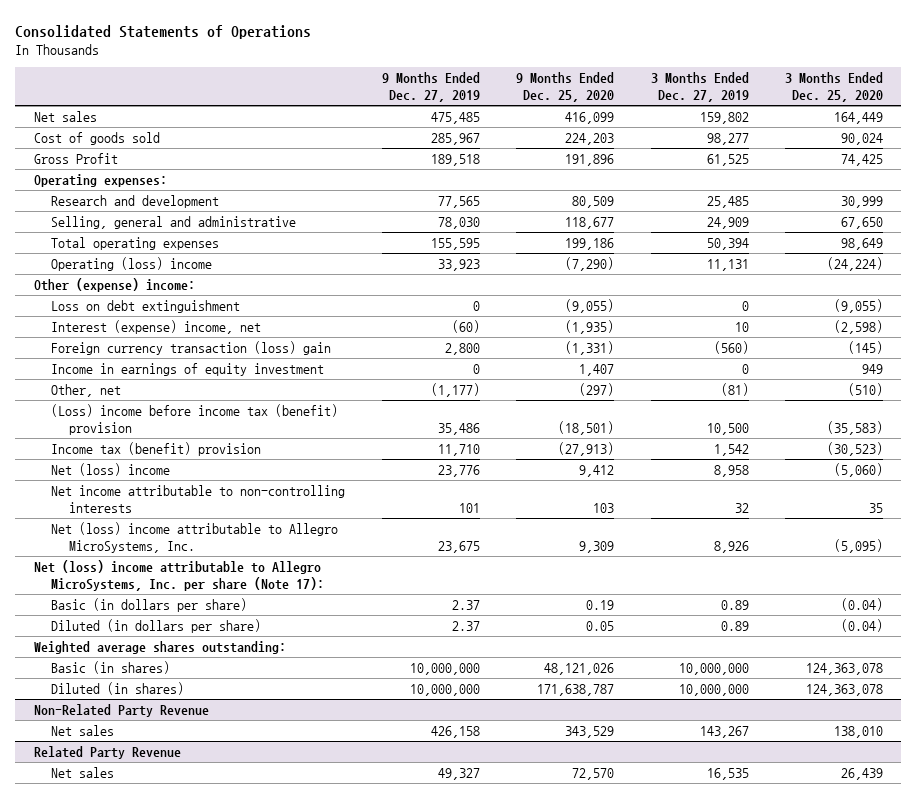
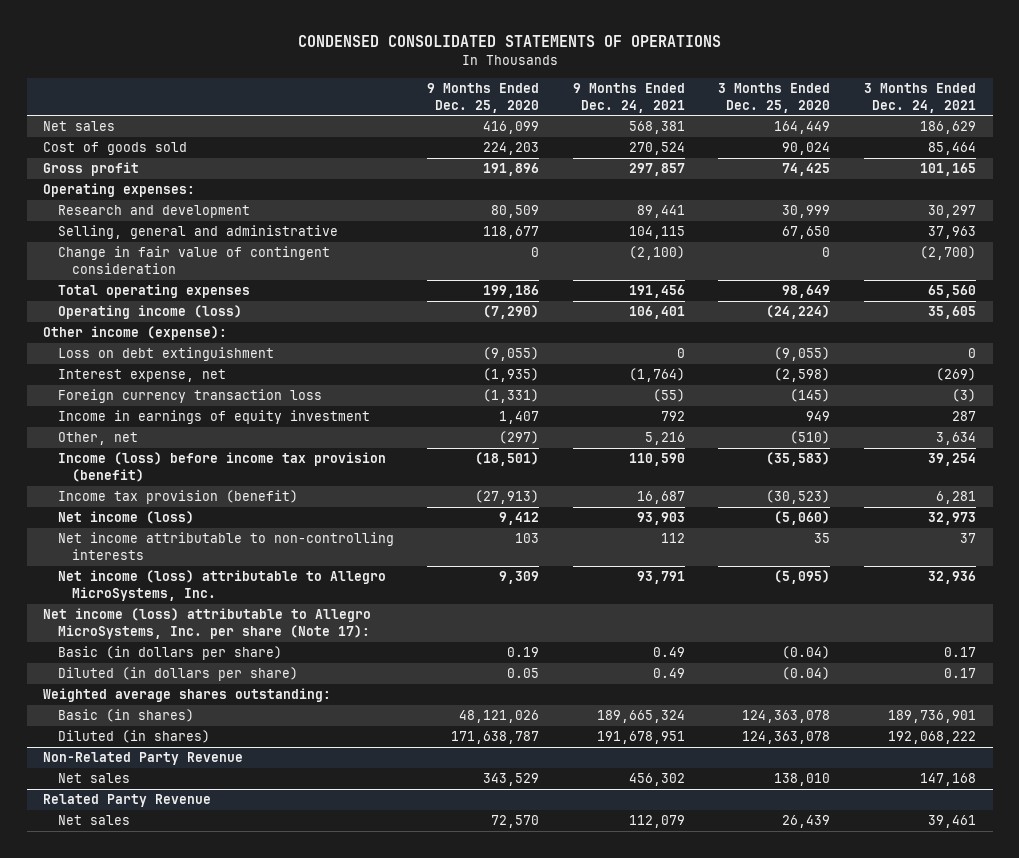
[15,25,312,40] Consolidated Statements of Operations -> [297,34,721,47] CONDENSED CONSOLIDATED STATEMENTS OF OPERATIONS
[381,72,480,103] 9 Months Ended Dec. 27, 2019 -> none
[650,72,749,103] 3 Months Ended Dec. 27, 2019 -> none
none -> [572,83,685,113] 9 Months Ended Dec. 24, 2021
none -> [863,83,976,113] 3 Months Ended Dec. 24, 2021
[33,152,118,164] Gross Profit -> [43,162,140,177] Gross profit
none -> [57,246,330,274] Change in fair value of contingent consideration
[51,256,213,271] Operating (loss) income -> [57,305,242,320] Operating income (loss)
[33,277,195,292] Other (expense) income: -> [43,326,228,341] Other income (expense):
[51,319,262,334] Interest (expense) income, net -> [57,369,226,383] Interest expense, net
[51,340,332,355] Foreign currency transaction (loss) gain -> [57,389,322,404] Foreign currency transaction loss
[51,403,339,435] (Loss) income before income tax (benefit) provision -> [57,452,386,482] Income (loss) before income tax provision (benefit)
[51,441,262,456] Income tax (benefit) provision -> [57,490,298,505] Income tax provision (benefit)
[51,462,171,476] Net (loss) income -> [57,511,194,525] Net income (loss)
[51,521,339,553] Net (loss) income attributable to Allegro MicroSystems, Inc. -> [57,570,386,601] Net income (loss) attributable to Allegro MicroSystems, Inc.
[33,559,325,591] Net (loss) income attributable to Allegro MicroSystems, Inc. per share (Note 17): -> [43,608,372,639] Net income (loss) attributable to Allegro MicroSystems, Inc. per share (Note 17):

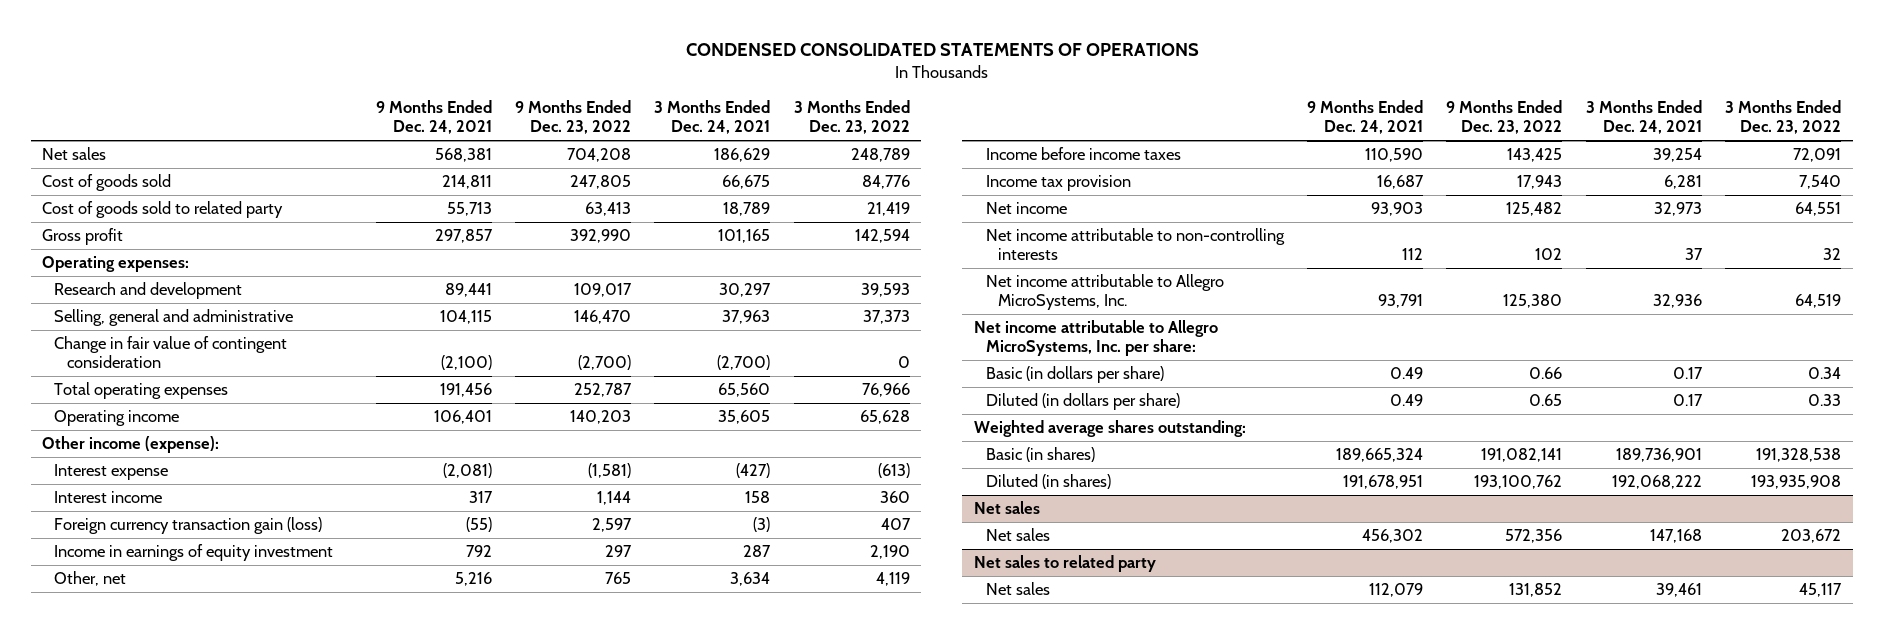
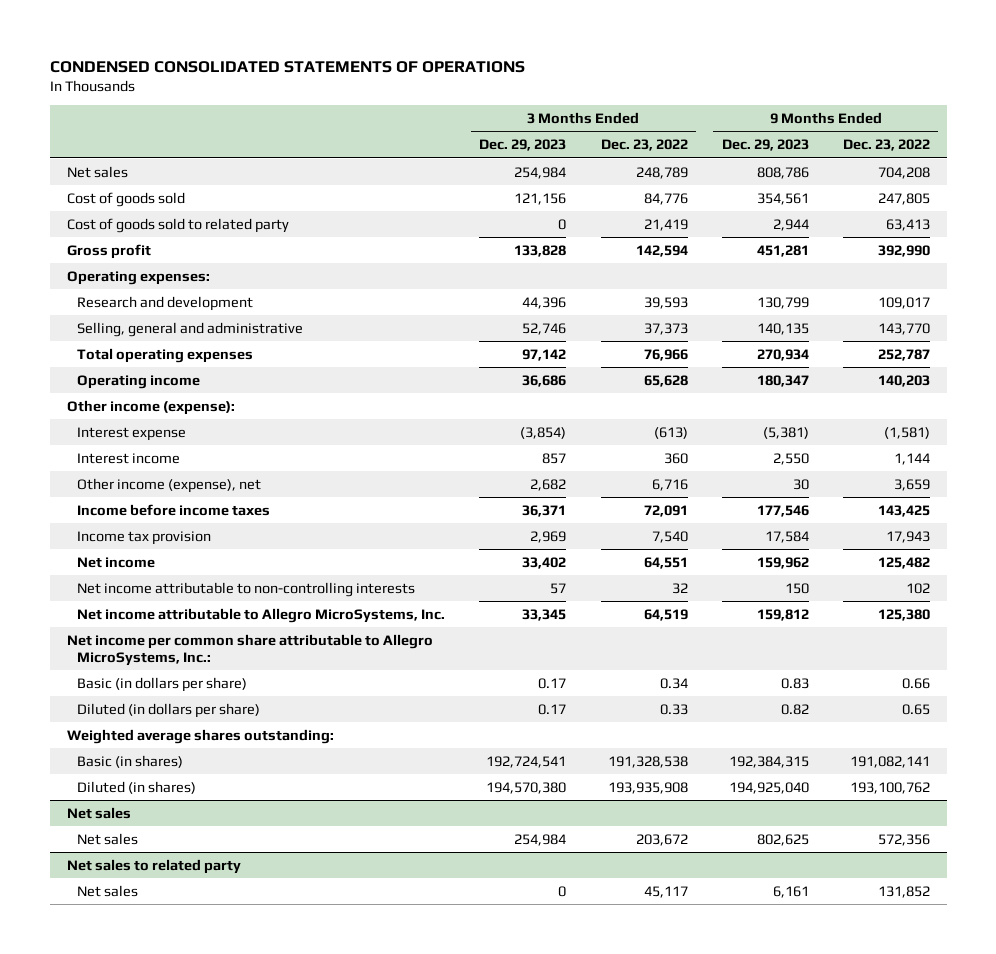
[375,100,492,135] 9 Months Ended Dec. 24, 2021 -> none
[654,100,771,135] 3 Months Ended Dec. 24, 2021 -> none
none -> [479,139,567,152] Dec. 29, 2023
none -> [721,139,809,152] Dec. 29, 2023
[54,336,288,369] Change in fair value of contingent consideration -> none
[573,310,631,325] 146,470 -> [877,322,930,335] 143,770
[54,517,323,535] Foreign currency transaction gain (loss) -> none
[54,544,334,562] Income in earnings of equity investment -> none
[54,571,127,587] Other, net -> [77,477,262,493] Other income (expense), net
[604,572,631,585] 765 -> [893,478,930,491] 3,659
[875,572,910,587] 4,119 -> [651,478,688,491] 6,716
[973,320,1218,357] Net income attributable to Allegro MicroSystems, Inc. per share: -> [66,633,433,666] Net income per common share attributable to Allegro MicroSystems, Inc.:

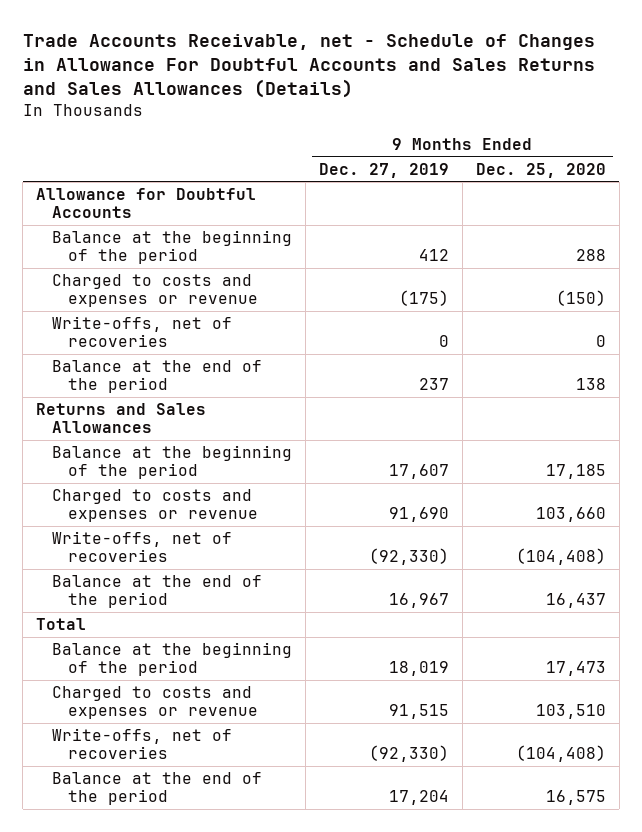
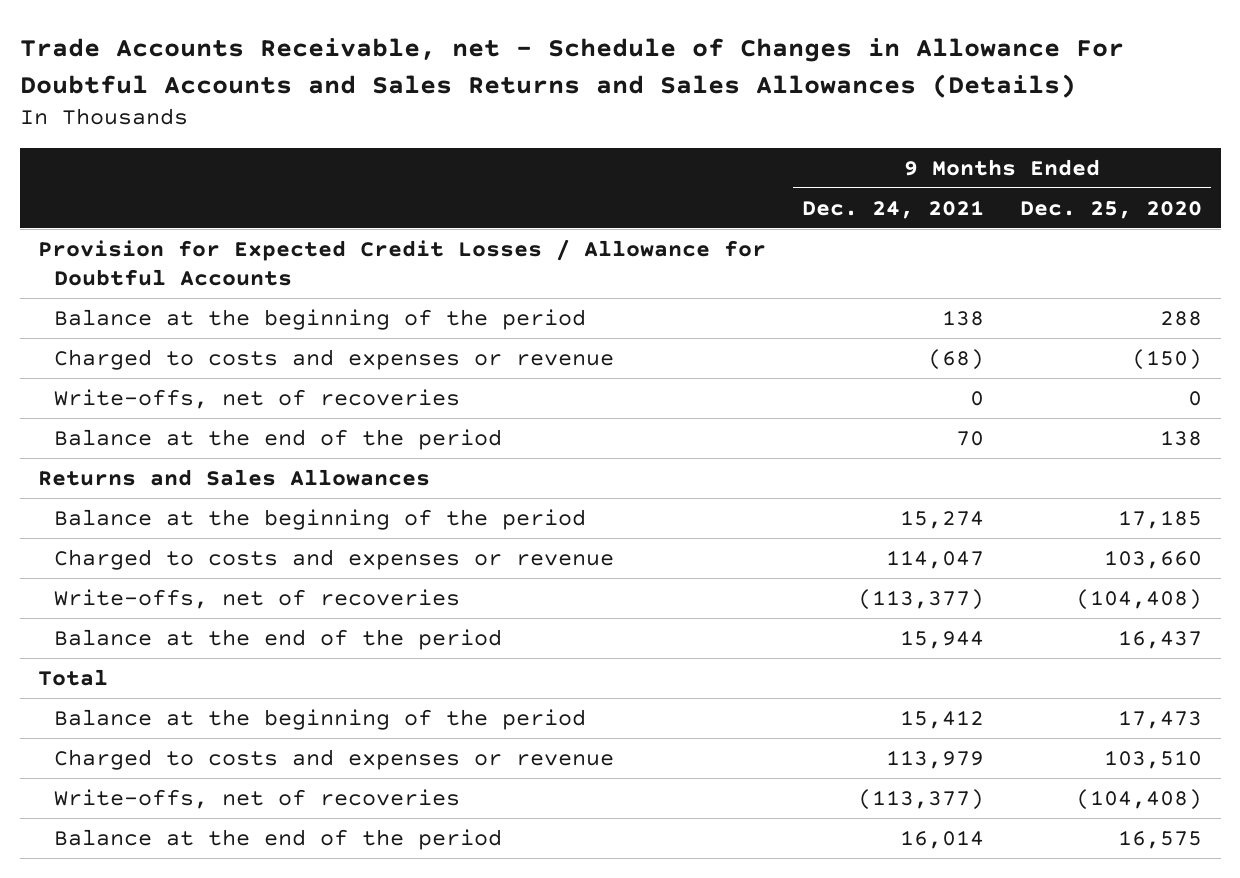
[318,162,449,178] Dec. 27, 2019 -> none
none -> [802,199,985,219] Dec. 24, 2021
[36,188,257,218] Allowance for Doubtful Accounts -> [37,238,766,286] Provision for Expected Credit Losses / Allowance for Doubtful Accounts

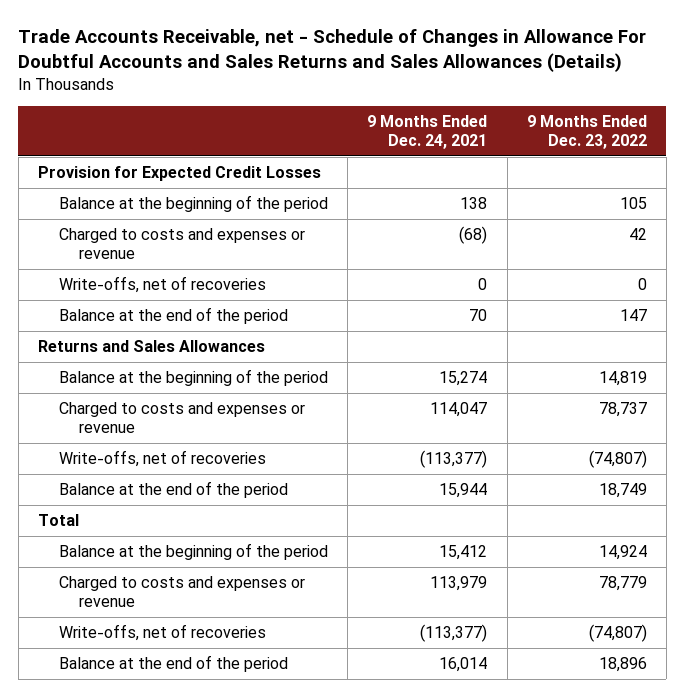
[1020,200,1203,219] Dec. 25, 2020 -> none
none -> [526,114,647,150] 9 Months Ended Dec. 23, 2022
[37,238,766,286] Provision for Expected Credit Losses / Allowance for Doubtful Accounts -> [38,165,322,181] Provision for Expected Credit Losses

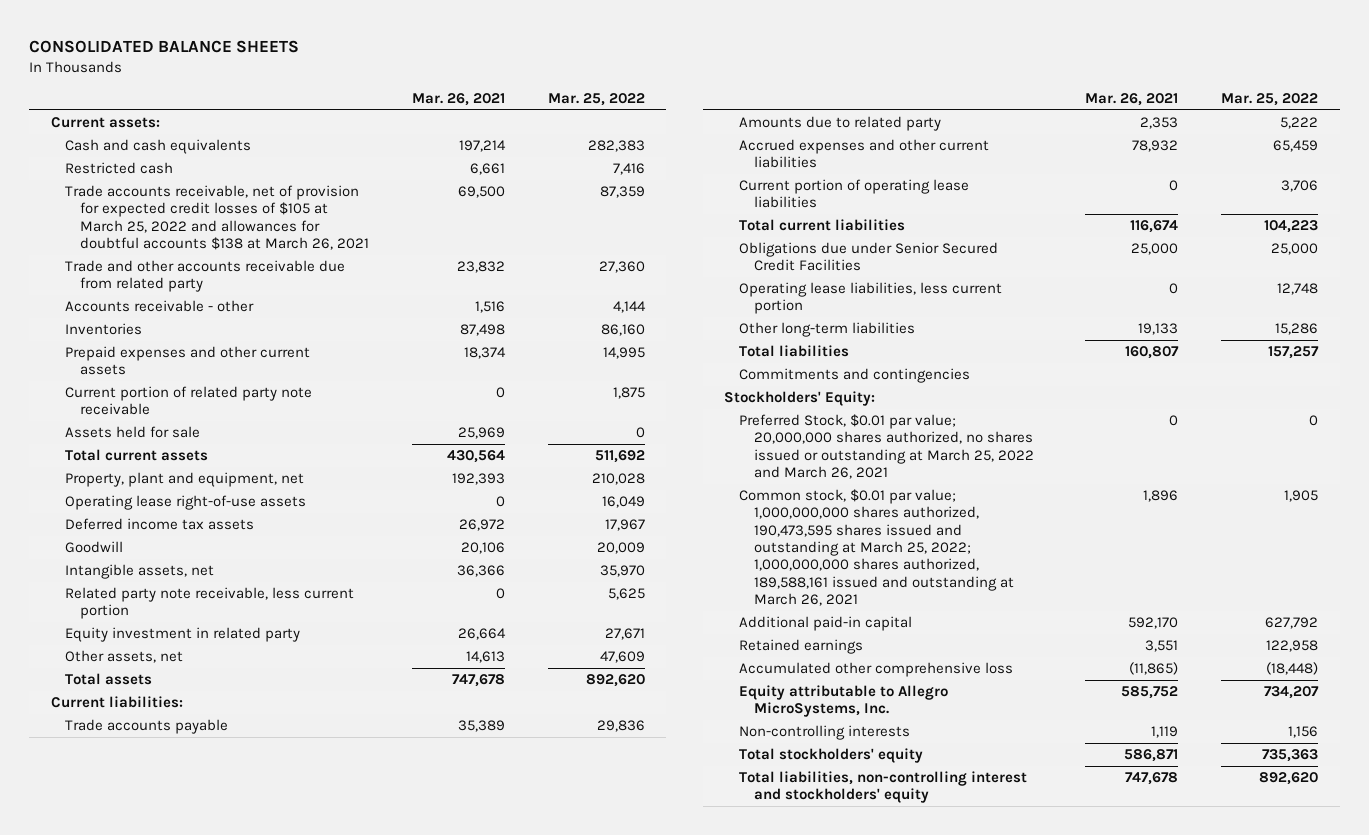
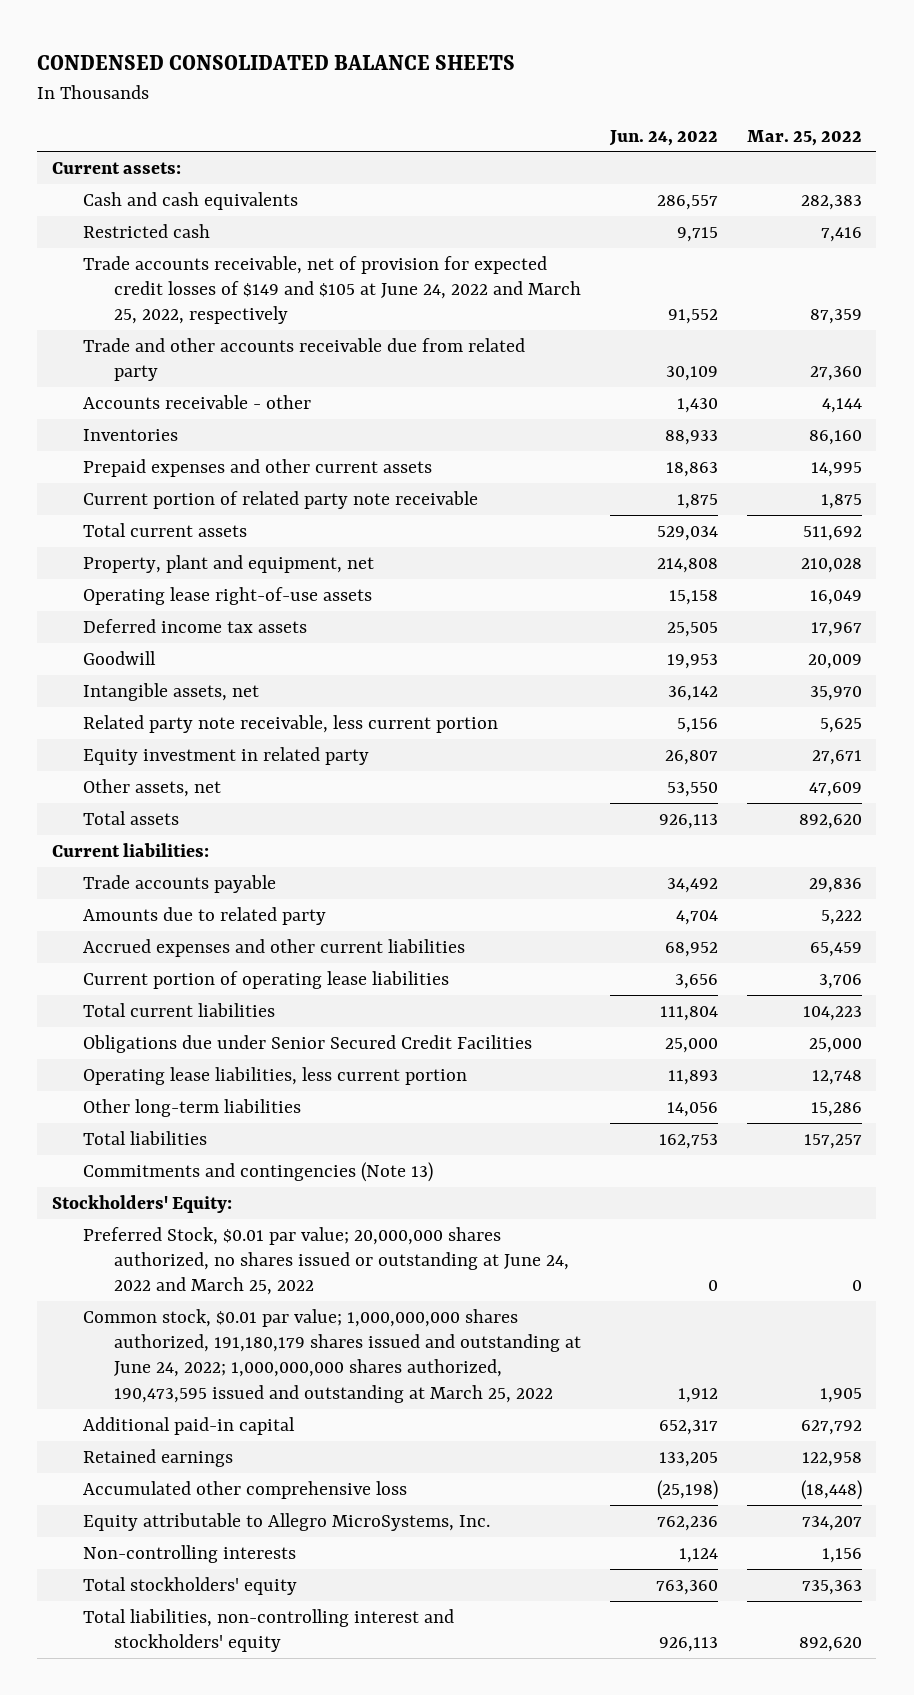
[29,40,300,54] CONSOLIDATED BALANCE SHEETS -> [37,55,516,71] CONDENSED CONSOLIDATED BALANCE SHEETS
[411,92,505,106] Mar. 26, 2021 -> none
none -> [608,129,718,146] Jun. 24, 2022
[65,184,369,250] Trade accounts receivable, net of provision for expected credit losses of $105 at March 25, 2022 and allowances for doubtful accounts $138 at March 26, 2021 -> [82,255,582,325] Trade accounts receivable, net of provision for expected credit losses of $149 and $105 at June 24, 2022 and March 25, 2022, respectively
[65,425,201,438] Assets held for sale -> none
[738,367,970,383] Commitments and contingencies -> [82,1161,433,1182] Commitments and contingencies (Note 13)
[738,413,1034,479] Preferred Stock, $0.01 par value; 20,000,000 shares authorized, no shares issued or outstanding at March 25, 2022 and March 26, 2021 -> [82,1226,570,1296] Preferred Stock, $0.01 par value; 20,000,000 shares authorized, no shares issued or outstanding at June 24, 2022 and March 25, 2022
[738,488,1014,606] Common stock, $0.01 par value; 1,000,000,000 shares authorized, 190,473,595 shares issued and outstanding at March 25, 2022; 1,000,000,000 shares authorized, 189,588,161 issued and outstanding at March 26, 2021 -> [82,1308,582,1403] Common stock, $0.01 par value; 1,000,000,000 shares authorized, 191,180,179 shares issued and outstanding at June 24, 2022; 1,000,000,000 shares authorized, 190,473,595 issued and outstanding at March 25, 2022

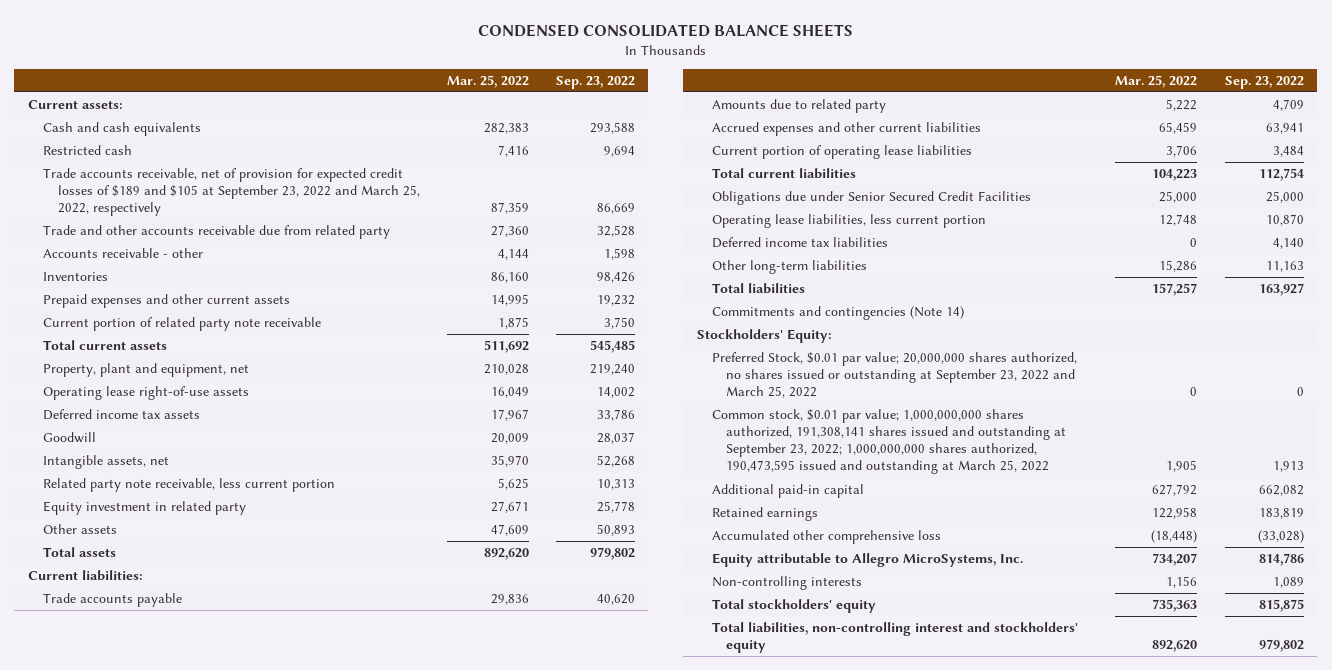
[608,129,718,146] Jun. 24, 2022 -> none
none -> [555,75,635,89] Sep. 23, 2022
[82,255,582,325] Trade accounts receivable, net of provision for expected credit losses of $149 and $105 at June 24, 2022 and March 25, 2022, respectively -> [42,168,420,217] Trade accounts receivable, net of provision for expected credit losses of $189 and $105 at September 23, 2022 and March 25, 2022, respectively
[82,778,221,797] Other assets, net -> [42,524,117,535] Other assets
none -> [711,237,888,249] Deferred income tax liabilities
[82,1161,433,1182] Commitments and contingencies (Note 13) -> [711,306,964,321] Commitments and contingencies (Note 14)
[82,1226,570,1296] Preferred Stock, $0.01 par value; 20,000,000 shares authorized, no shares issued or outstanding at June 24, 2022 and March 25, 2022 -> [711,352,1077,399] Preferred Stock, $0.01 par value; 20,000,000 shares authorized, no shares issued or outstanding at September 23, 2022 and March 25, 2022
[82,1308,582,1403] Common stock, $0.01 par value; 1,000,000,000 shares authorized, 191,180,179 shares issued and outstanding at June 24, 2022; 1,000,000,000 shares authorized, 190,473,595 issued and outstanding at March 25, 2022 -> [711,409,1067,475] Common stock, $0.01 par value; 1,000,000,000 shares authorized, 191,308,141 shares issued and outstanding at September 23, 2022; 1,000,000,000 shares authorized, 190,473,595 issued and outstanding at March 25, 2022

